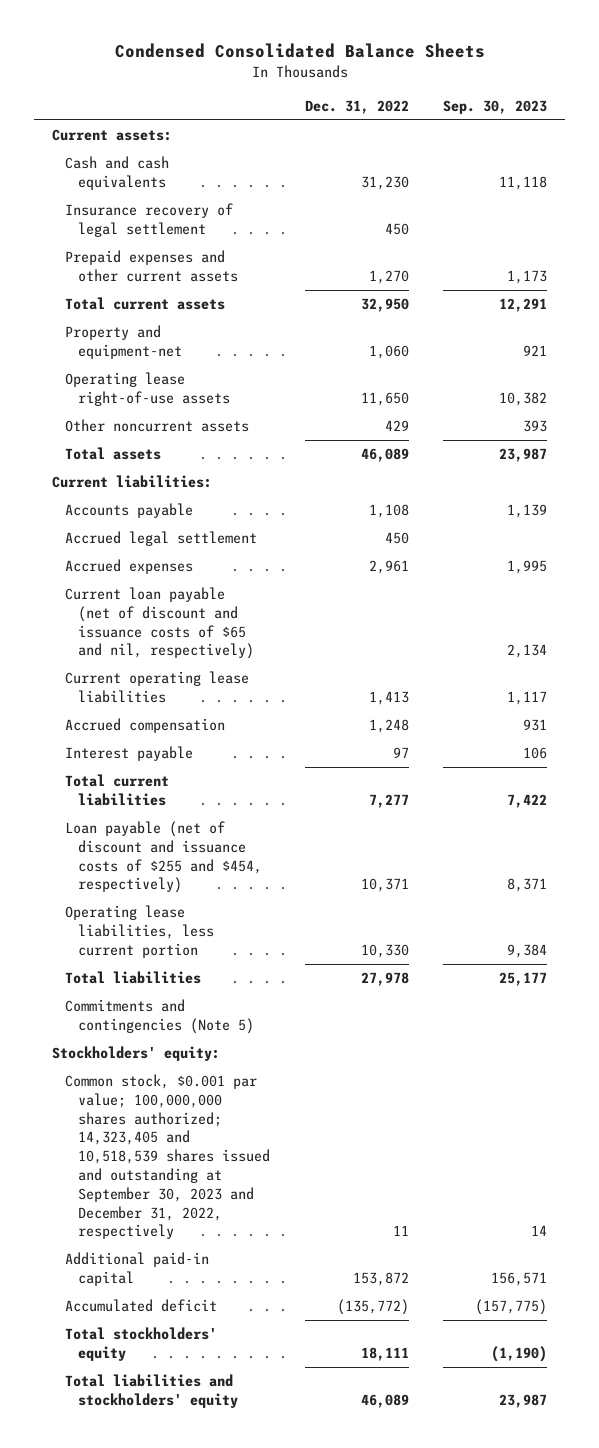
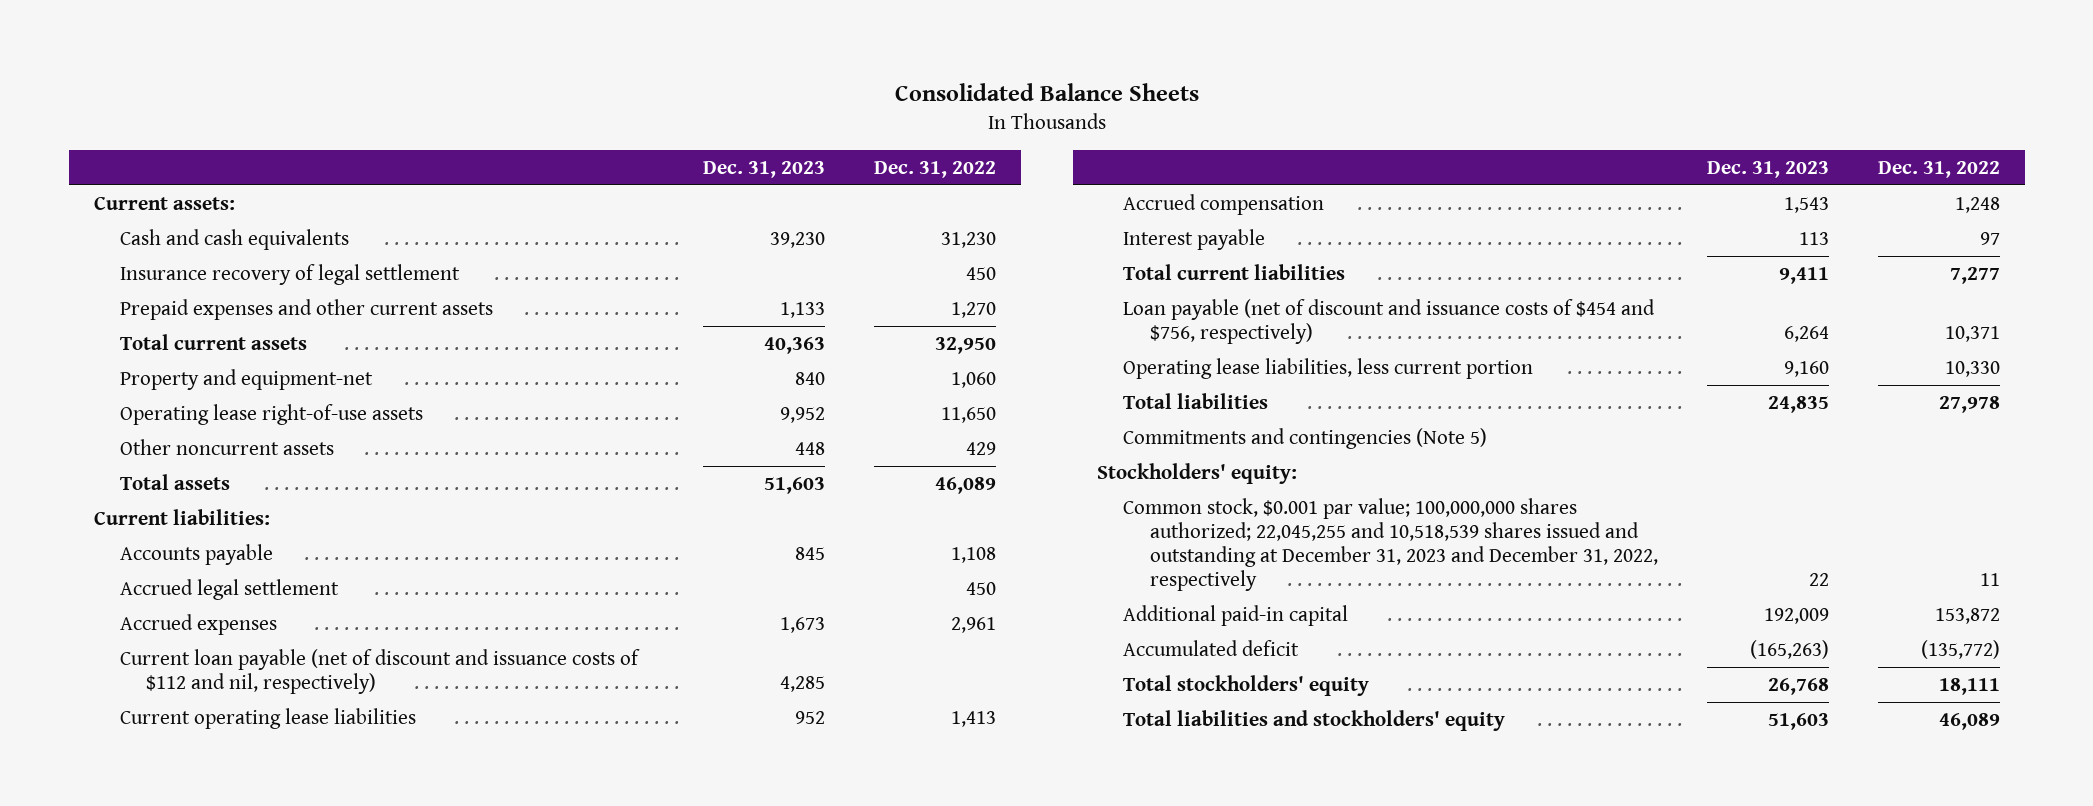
[114,43,485,59] Condensed Consolidated Balance Sheets -> [894,83,1199,102] Consolidated Balance Sheets
[443,99,548,114] Sep. 30, 2023 -> none
none -> [703,160,826,178] Dec. 31, 2023
[64,587,254,660] Current loan payable (net of discount and issuance costs of $65 and nil, respectively) -> [119,648,640,695] Current loan payable (net of discount and issuance costs of $112 and nil, respectively)
[64,821,262,894] Loan payable (net of discount and issuance costs of $255 and $454, respectively) -> [1123,298,1656,345] Loan payable (net of discount and issuance costs of $454 and $756, respectively)
[64,1074,270,1240] Common stock, $0.001 par value; 100,000,000 shares authorized; 14,323,405 and 10,518,539 shares issued and outstanding at September 30, 2023 and December 31, 2022, respectively -> [1123,497,1658,592] Common stock, $0.001 par value; 100,000,000 shares authorized; 22,045,255 and 10,518,539 shares issued and outstanding at December 31, 2023 and December 31, 2022, respectively

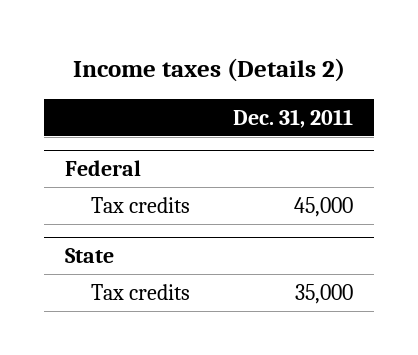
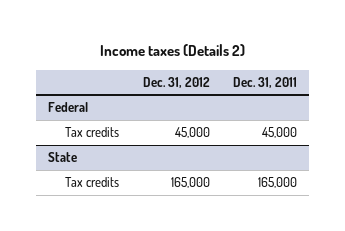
none -> [142,76,210,88] Dec. 31, 2012
[294,283,353,304] 35,000 -> [258,177,298,189] 165,000

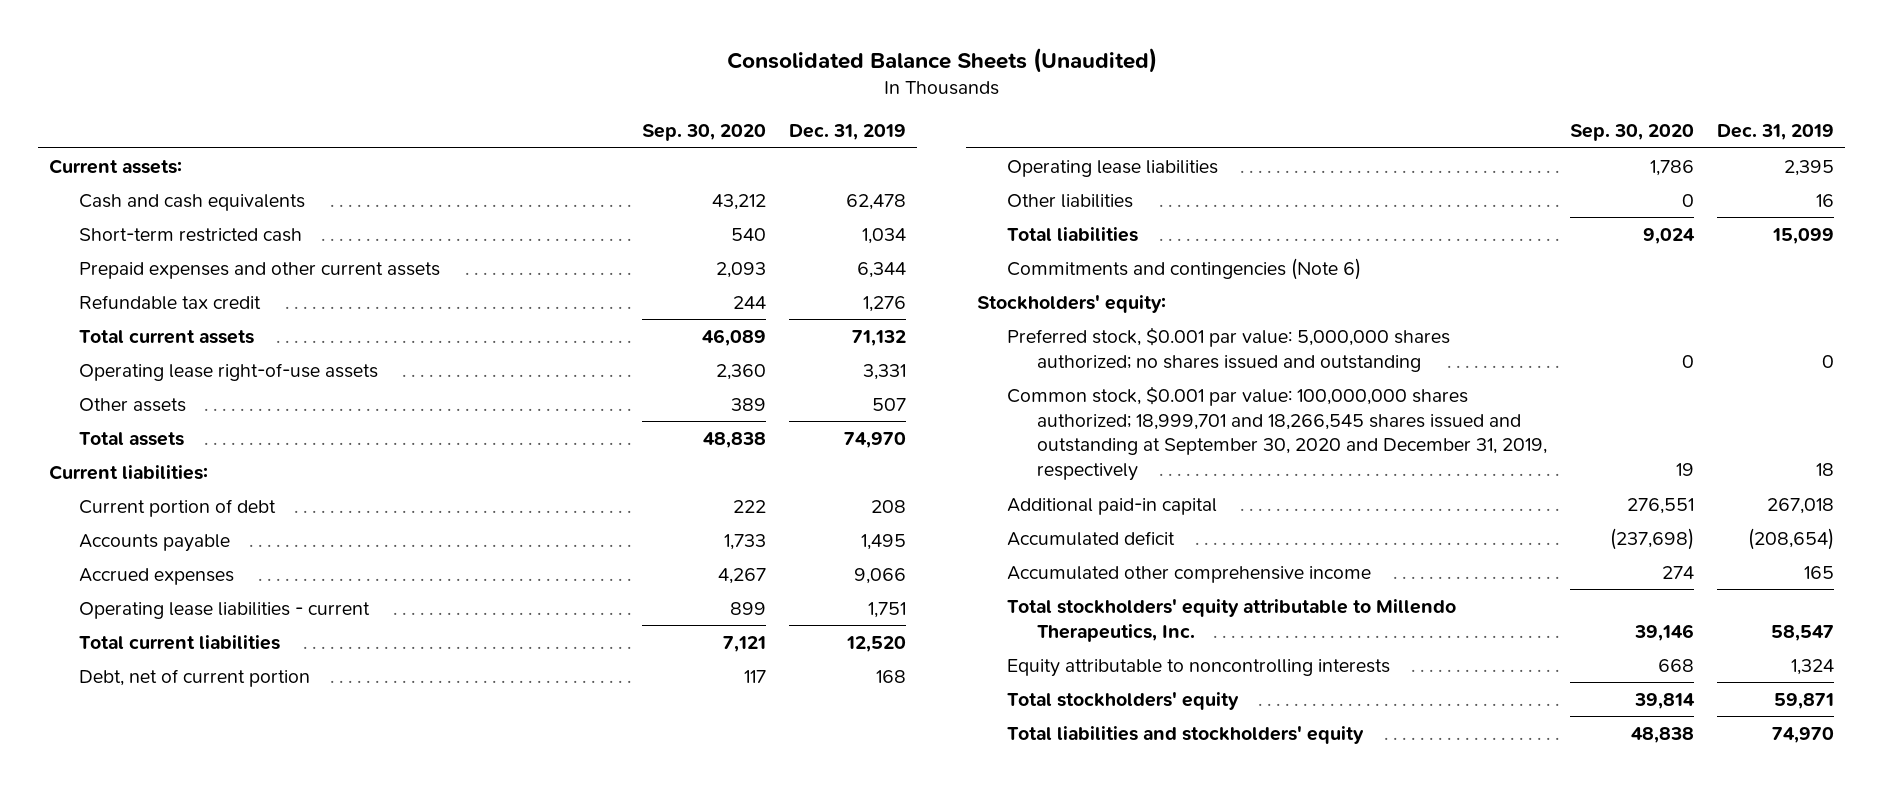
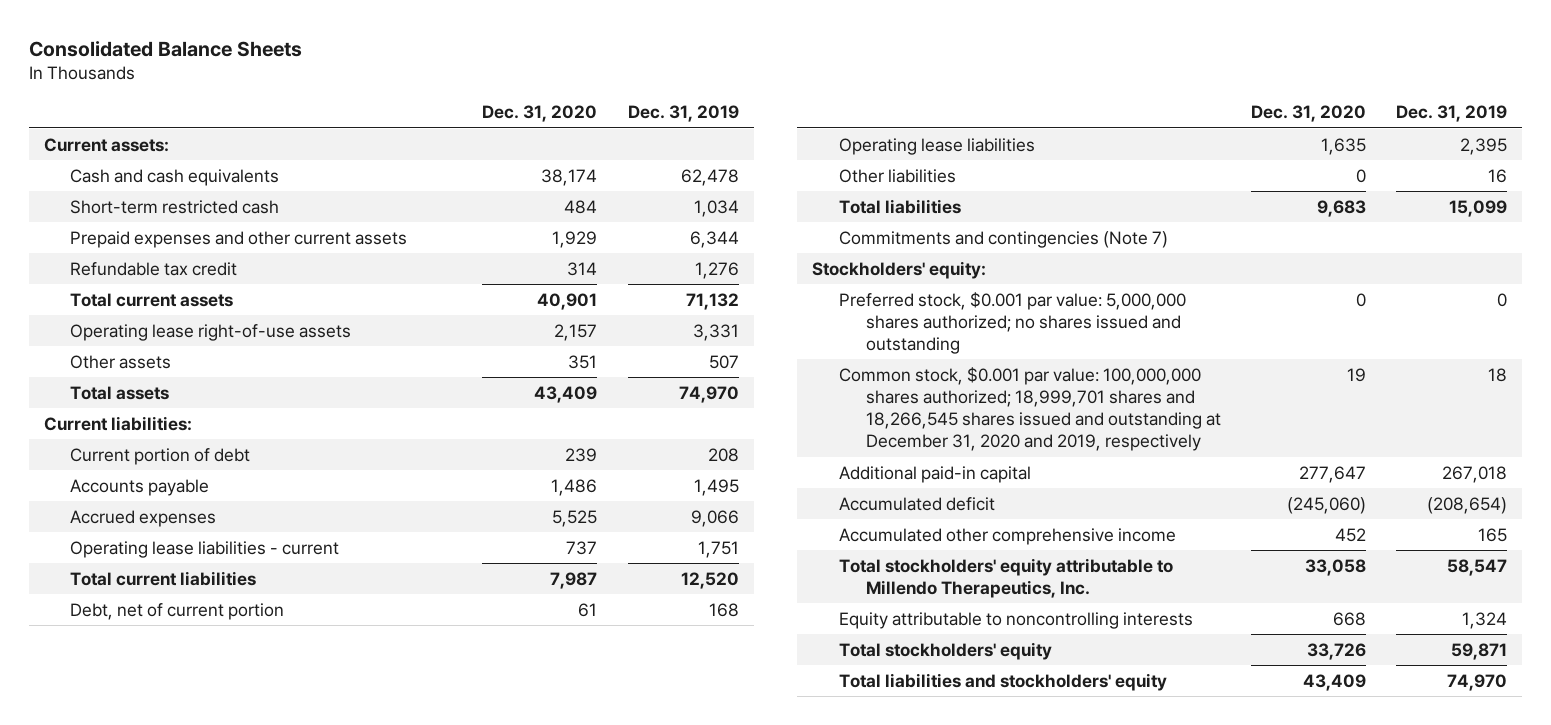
[726,47,1157,73] Consolidated Balance Sheets (Unaudited) -> [28,40,302,57] Consolidated Balance Sheets
[641,124,766,142] Sep. 30, 2020 -> none
none -> [482,105,598,123] Dec. 31, 2020
[1007,257,1362,280] Commitments and contingencies (Note 6) -> [838,230,1168,248] Commitments and contingencies (Note 7)
[1007,385,1548,482] Common stock, $0.001 par value: 100,000,000 shares authorized; 18,999,701 and 18,266,545 shares issued and outstanding at September 30, 2020 and December 31, 2019, respectively -> [838,366,1221,452] Common stock, $0.001 par value: 100,000,000 shares authorized; 18,999,701 shares and 18,266,545 shares issued and outstanding at December 31, 2020 and 2019, respectively

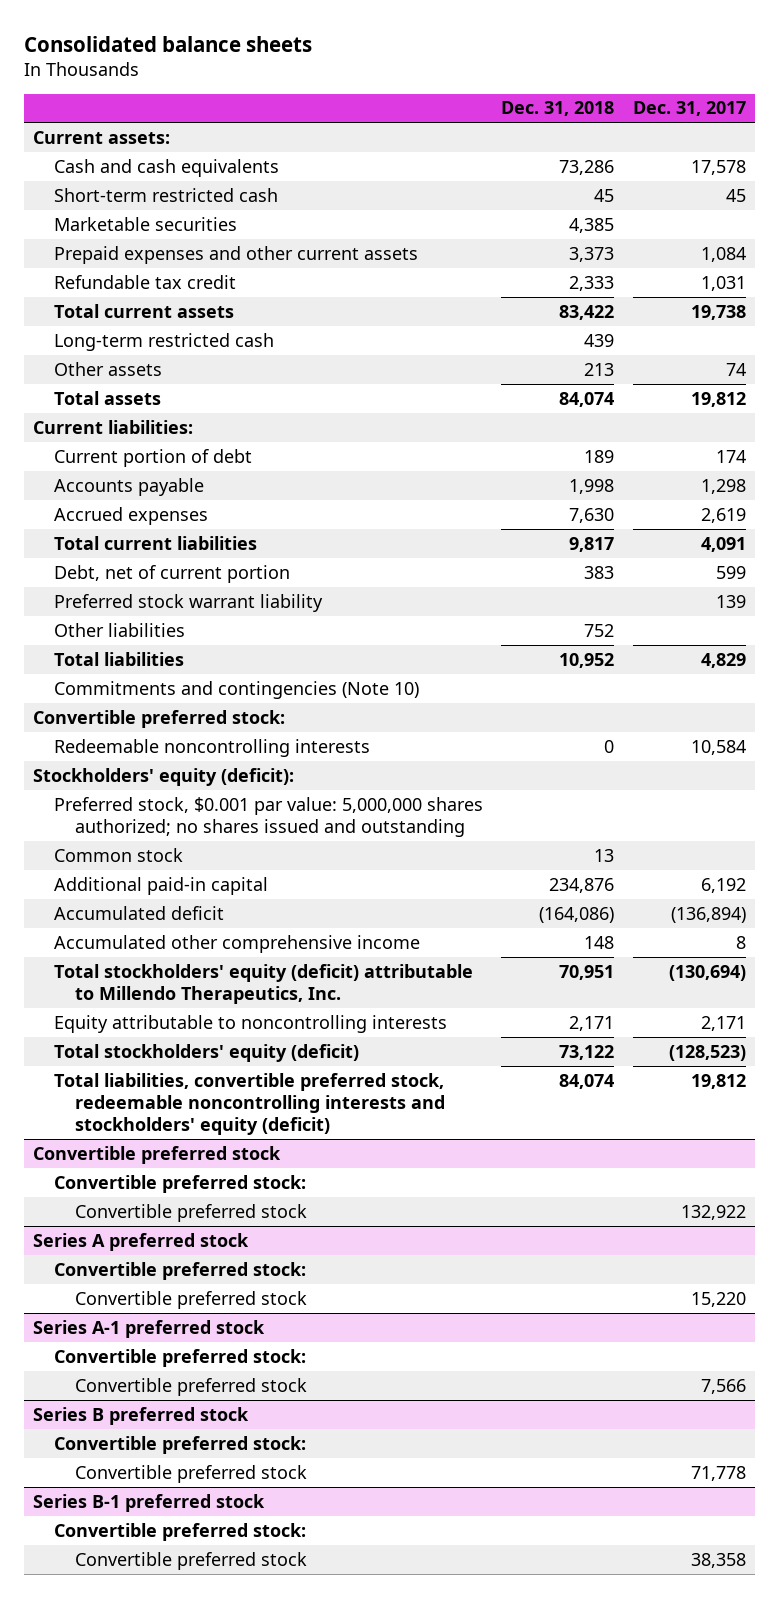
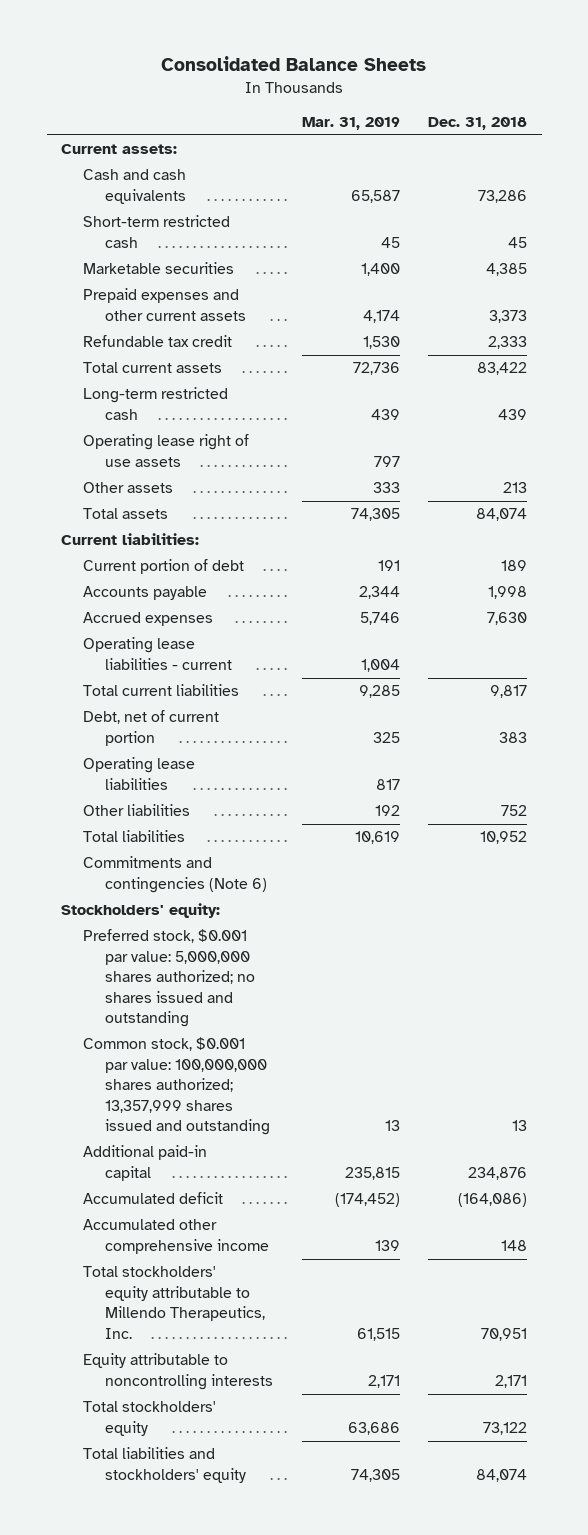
[24,35,313,52] Consolidated balance sheets -> [161,56,427,72] Consolidated Balance Sheets
[632,101,746,117] Dec. 31, 2017 -> none
none -> [301,117,400,131] Mar. 31, 2019
none -> [82,434,249,467] Operating lease right of use assets
none -> [82,637,232,670] Operating lease liabilities - current
[54,593,324,612] Preferred stock warrant liability -> none
none -> [82,757,195,790] Operating lease liabilities
[33,709,286,728] Convertible preferred stock: -> none
[54,738,371,757] Redeemable noncontrolling interests -> none
[54,680,420,699] Commitments and contingencies (Note 10) -> [82,856,267,893] Commitments and contingencies (Note 6)
[33,767,295,786] Stockholders' equity (deficit): -> [61,903,221,919] Stockholders' equity:
[54,847,184,862] Common stock -> [82,1037,270,1136] Common stock, $0.001 par value: 100,000,000 shares authorized; 13,357,999 shares issued and outstanding
[54,963,474,1004] Total stockholders' equity (deficit) attributable to Millendo Therapeutics, Inc. -> [82,1266,265,1339] Total stockholders' equity attributable to Millendo Therapeutics, Inc.
[33,1145,282,1164] Convertible preferred stock -> none
[54,1174,307,1193] Convertible preferred stock: -> none
[75,1203,308,1222] Convertible preferred stock -> none
[33,1232,250,1251] Series A preferred stock -> none
[54,1261,307,1280] Convertible preferred stock: -> none
[75,1290,308,1309] Convertible preferred stock -> none
[33,1319,266,1338] Series A-1 preferred stock -> none
[54,1348,307,1367] Convertible preferred stock: -> none
[75,1377,308,1396] Convertible preferred stock -> none
[33,1406,250,1425] Series B preferred stock -> none
[54,1435,307,1454] Convertible preferred stock: -> none
[75,1464,308,1483] Convertible preferred stock -> none
[33,1493,266,1512] Series B-1 preferred stock -> none
[54,1522,307,1541] Convertible preferred stock: -> none
[75,1551,308,1570] Convertible preferred stock -> none
[54,1043,360,1062] Total stockholders' equity (deficit) -> [82,1401,216,1436] Total stockholders' equity
[54,1072,446,1135] Total liabilities, convertible preferred stock, redeemable noncontrolling interests and stockholders' equity (deficit) -> [82,1447,246,1483] Total liabilities and stockholders' equity

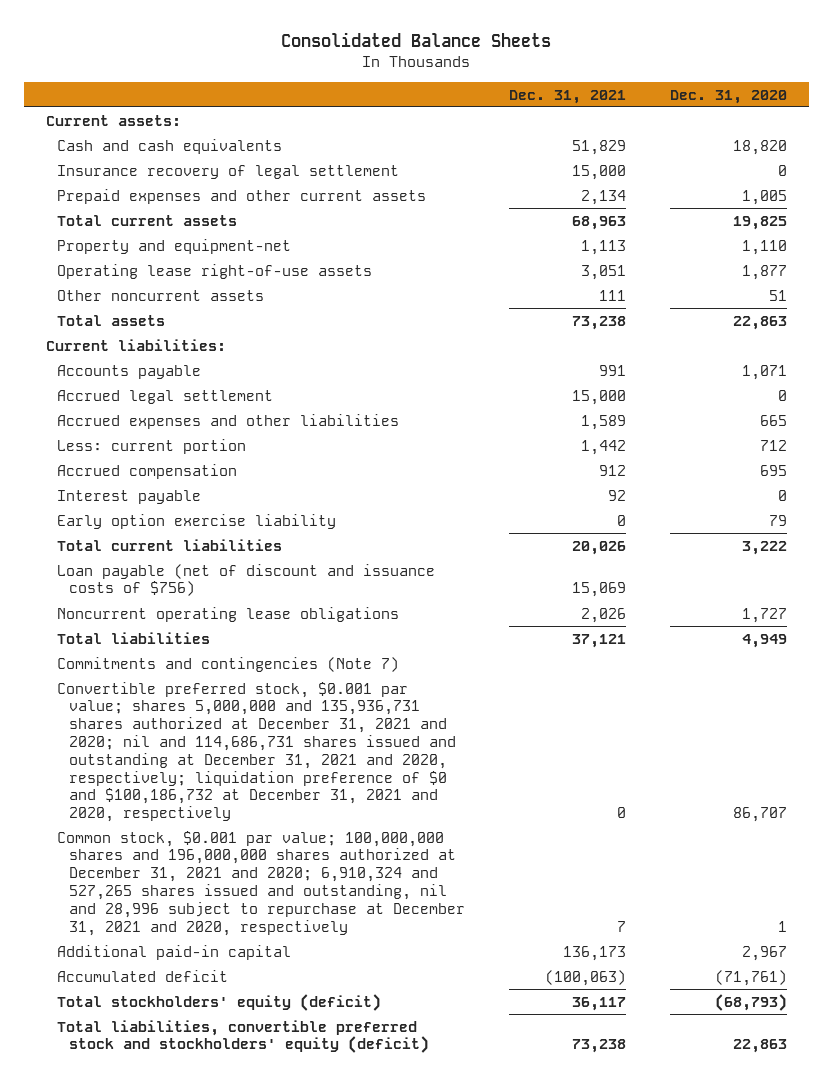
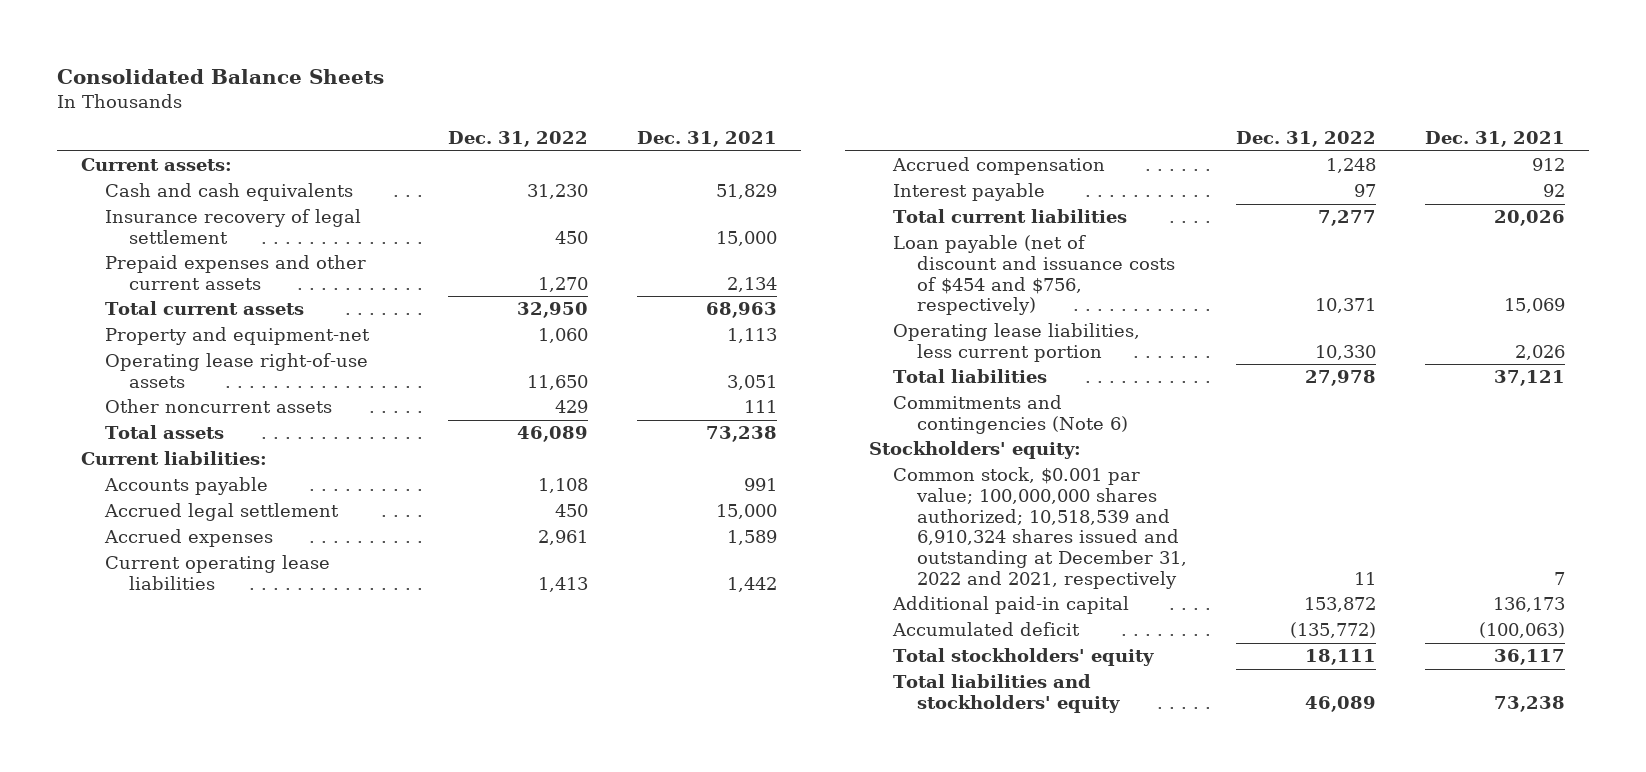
[669,89,787,104] Dec. 31, 2020 -> none
none -> [447,131,588,148] Dec. 31, 2022
[57,413,400,429] Accrued expenses and other liabilities -> [103,529,273,548] Accrued expenses
[57,438,247,454] Less: current portion -> [104,555,330,590] Current operating lease liabilities
[57,513,337,529] Early option exercise liability -> none
[57,563,436,597] Loan payable (net of discount and issuance costs of $756) -> [892,235,1175,316] Loan payable (net of discount and issuance costs of $454 and $756, respectively)
[57,606,400,622] Noncurrent operating lease obligations -> [892,323,1140,362] Operating lease liabilities, less current portion
[57,681,456,823] Convertible preferred stock, $0.001 par value; shares 5,000,000 and 135,936,731 shares authorized at December 31, 2021 and 2020; nil and 114,686,731 shares issued and outstanding at December 31, 2021 and 2020, respectively; liquidation preference of $0 and $100,186,732 at December 31, 2021 and 2020, respectively -> none
[57,656,400,672] Commitments and contingencies (Note 7) -> [892,395,1128,434] Commitments and contingencies (Note 6)
none -> [869,441,1082,460] Stockholders' equity:
[57,830,465,936] Common stock, $0.001 par value; 100,000,000 shares and 196,000,000 shares authorized at December 31, 2021 and 2020; 6,910,324 and 527,265 shares issued and outstanding, nil and 28,996 subject to repurchase at December 31, 2021 and 2020, respectively -> [892,467,1187,589] Common stock, $0.001 par value; 100,000,000 shares authorized; 10,518,539 and 6,910,324 shares issued and outstanding at December 31, 2022 and 2021, respectively
[57,993,382,1011] Total stockholders' equity (deficit) -> [892,648,1154,667] Total stockholders' equity
[57,1019,429,1054] Total liabilities, convertible preferred stock and stockholders' equity (deficit) -> [892,674,1120,713] Total liabilities and stockholders' equity

